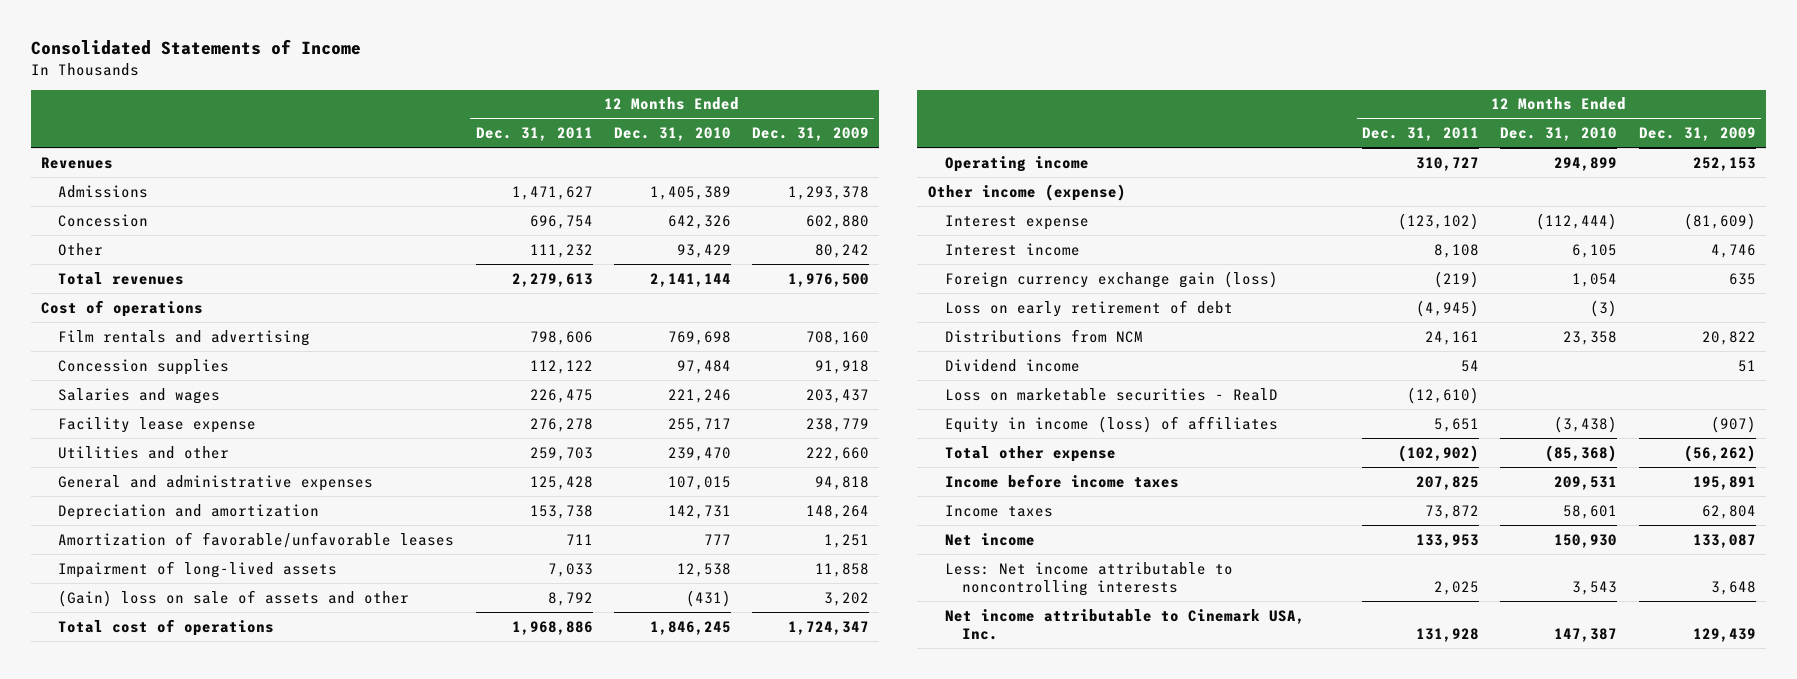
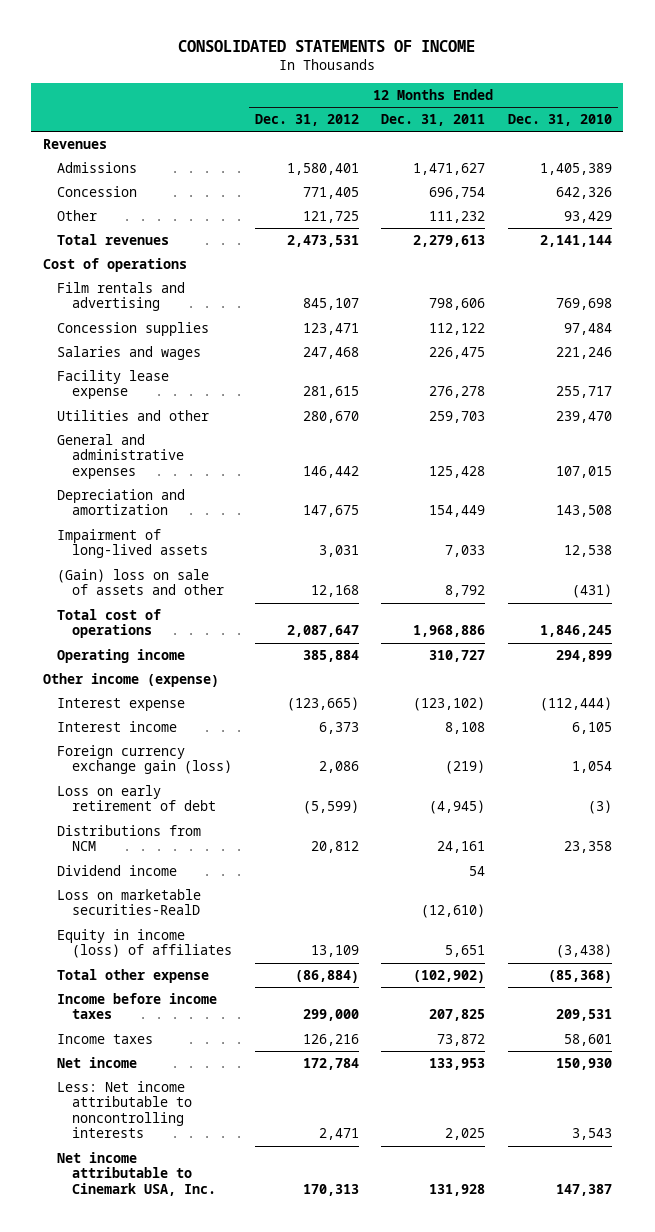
[30,39,361,56] Consolidated Statements of Income -> [178,39,476,52] CONSOLIDATED STATEMENTS OF INCOME
[751,127,869,142] Dec. 31, 2009 -> none
none -> [254,114,359,127] Dec. 31, 2012
[58,531,455,548] Amortization of favorable/unfavorable leases -> none
[529,504,593,519] 153,738 -> [429,505,486,518] 154,449
[667,504,731,519] 142,731 -> [555,505,612,518] 143,508
[945,387,1279,401] Loss on marketable securities - RealD -> [57,888,202,916] Loss on marketable securities-RealD

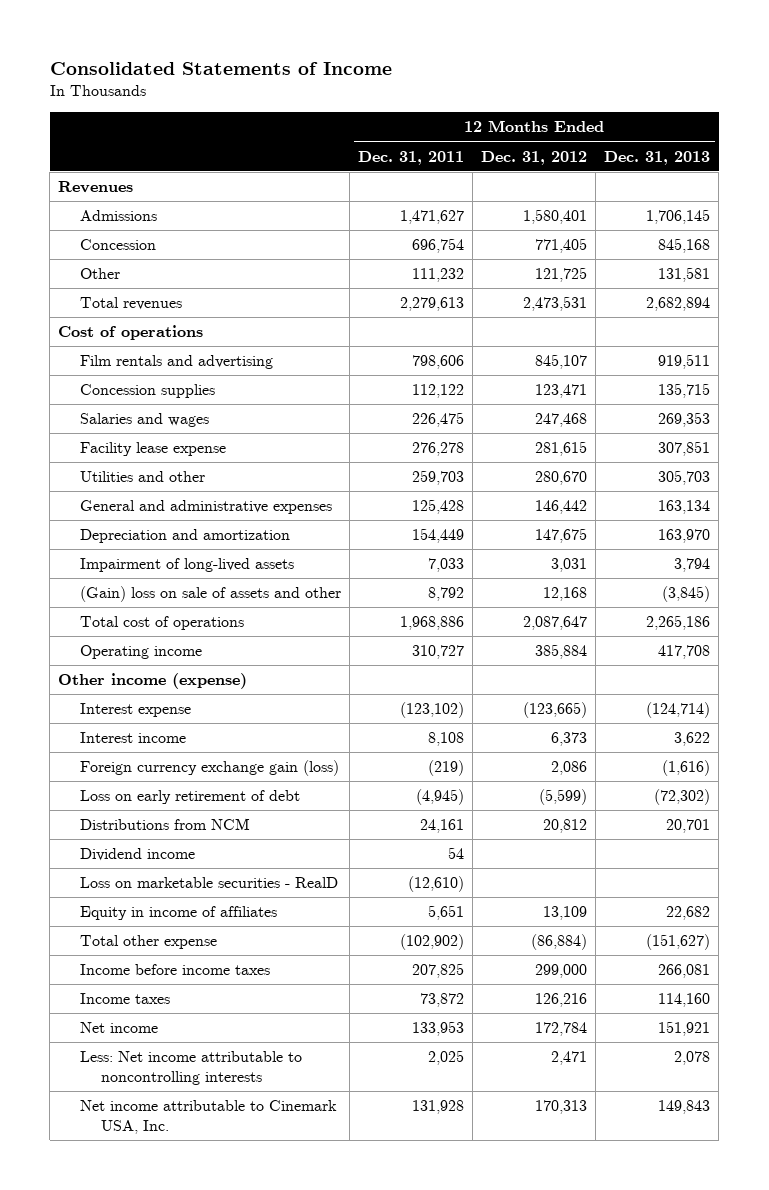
[178,39,476,52] CONSOLIDATED STATEMENTS OF INCOME -> [49,61,392,75] Consolidated Statements of Income
[507,114,612,127] Dec. 31, 2010 -> none
none -> [604,150,711,165] Dec. 31, 2013
[57,888,202,916] Loss on marketable securities-RealD -> [79,877,338,889] Loss on marketable securities - RealD
[57,928,232,959] Equity in income (loss) of affiliates -> [79,906,277,921] Equity in income of affiliates

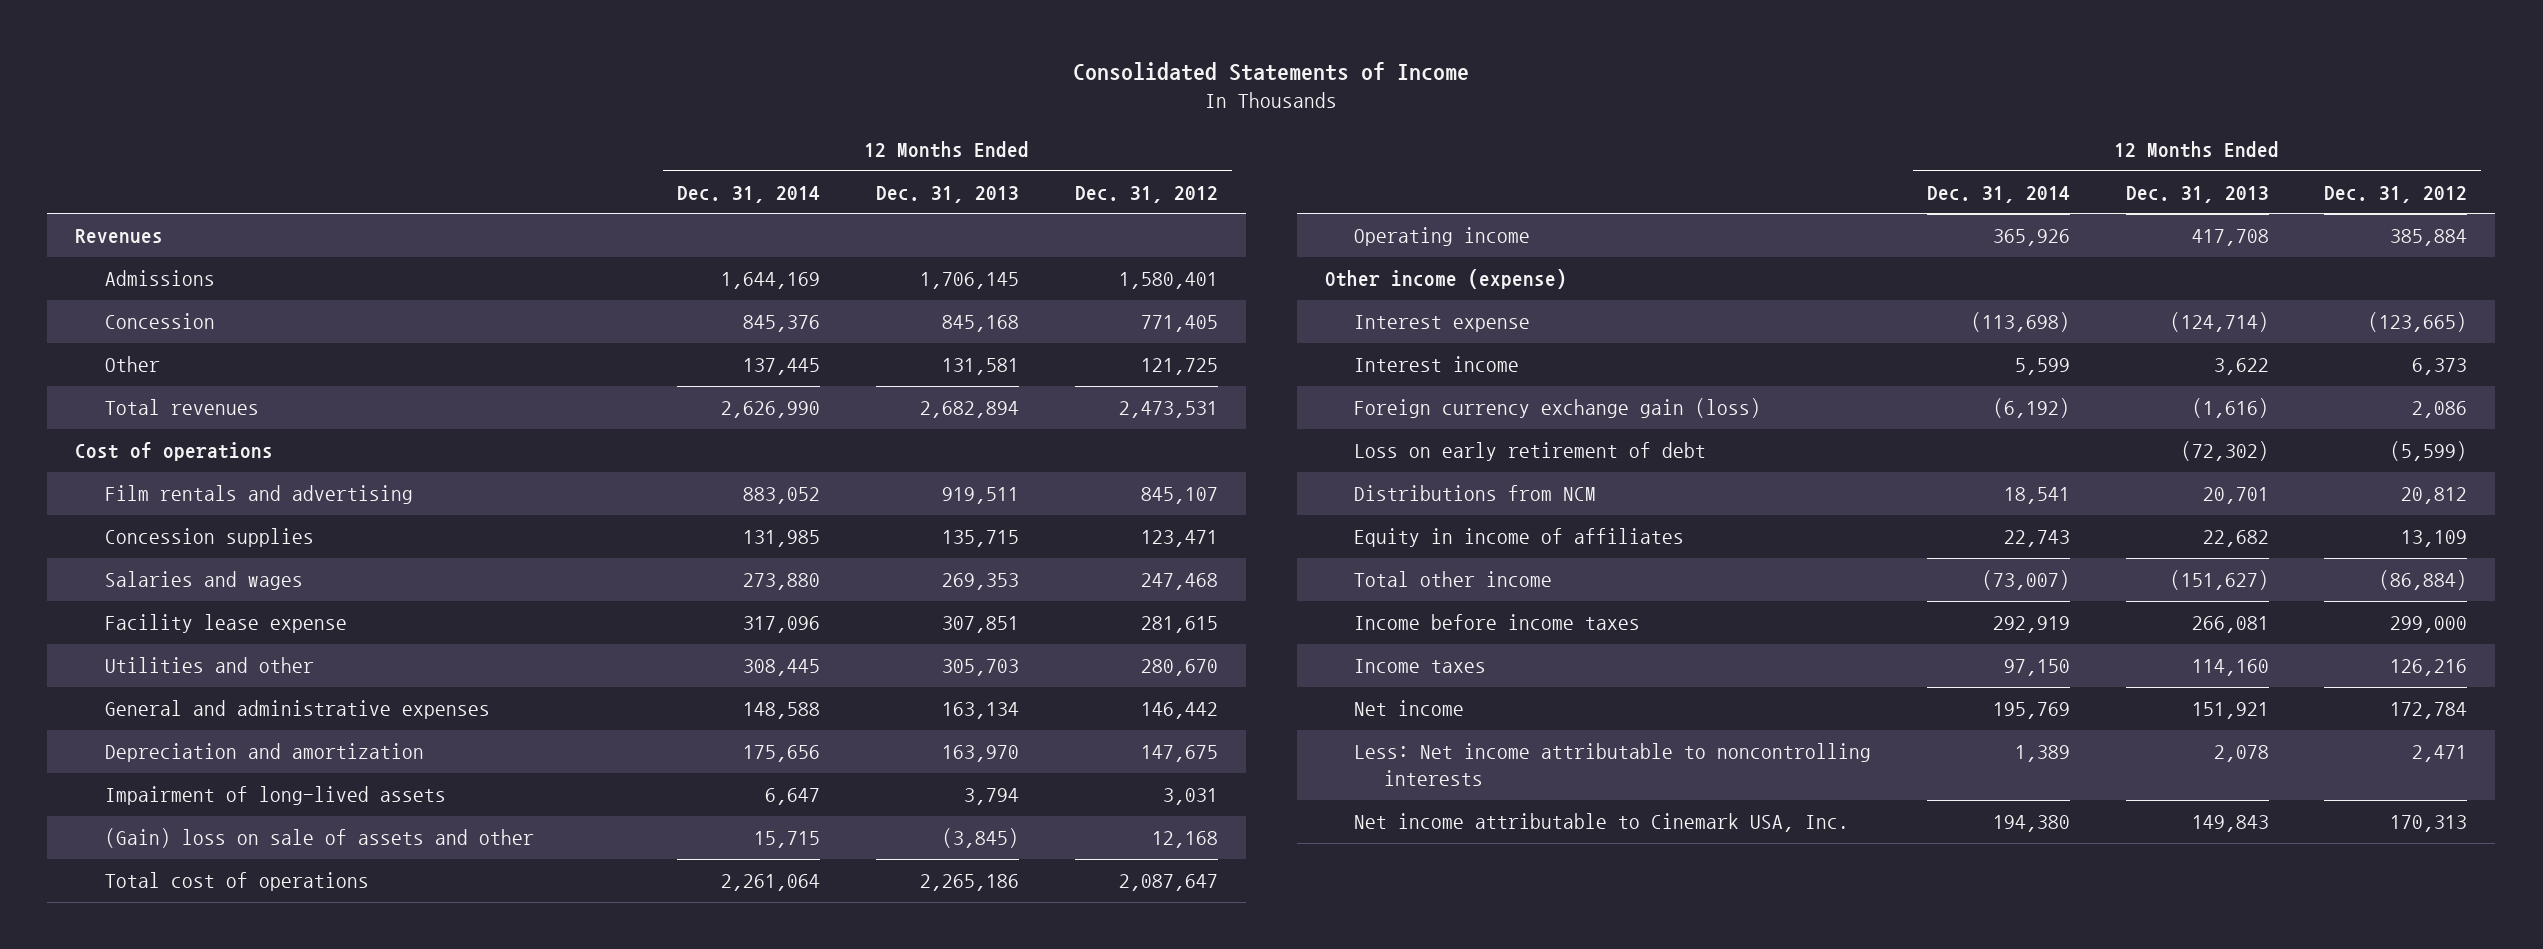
[358,150,465,165] Dec. 31, 2011 -> none
none -> [677,185,821,203] Dec. 31, 2014
[79,848,195,862] Dividend income -> none
[79,877,338,889] Loss on marketable securities - RealD -> none
[79,935,217,950] Total other expense -> [1354,571,1553,588] Total other income

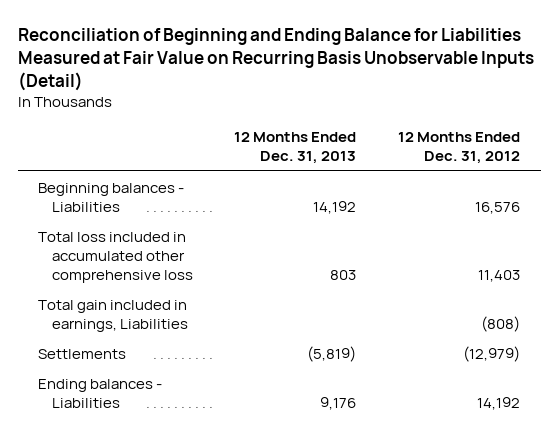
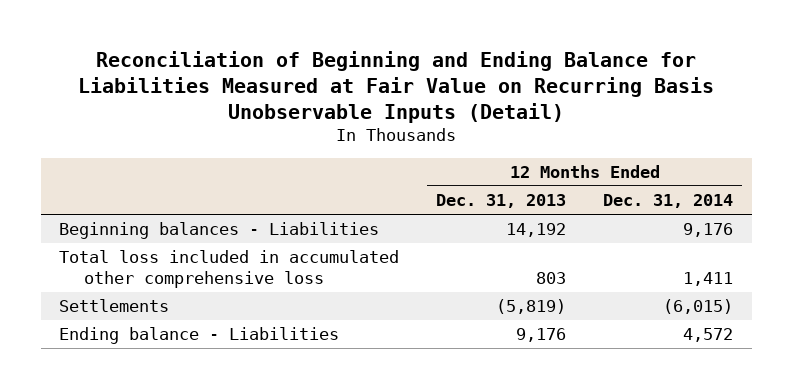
[398,132,521,165] 12 Months Ended Dec. 31, 2012 -> none
none -> [603,194,734,209] Dec. 31, 2014
[38,299,188,332] Total gain included in earnings, Liabilities -> none
[38,378,163,408] Ending balances - Liabilities -> [59,327,340,345] Ending balance - Liabilities

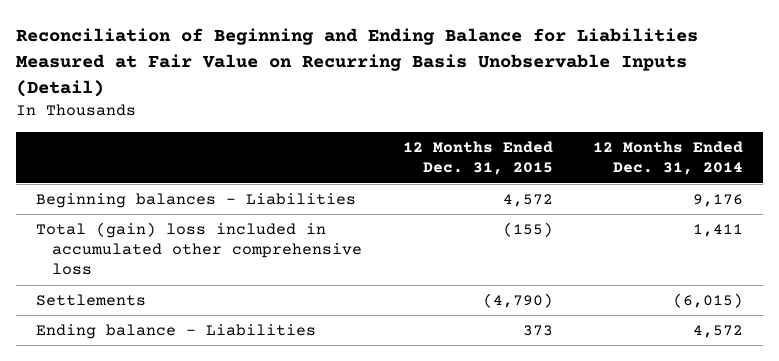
[436,194,567,209] Dec. 31, 2013 -> none
none -> [402,141,553,176] 12 Months Ended Dec. 31, 2015
[59,250,400,288] Total loss included in accumulated other comprehensive loss -> [35,222,362,276] Total (gain) loss included in accumulated other comprehensive loss

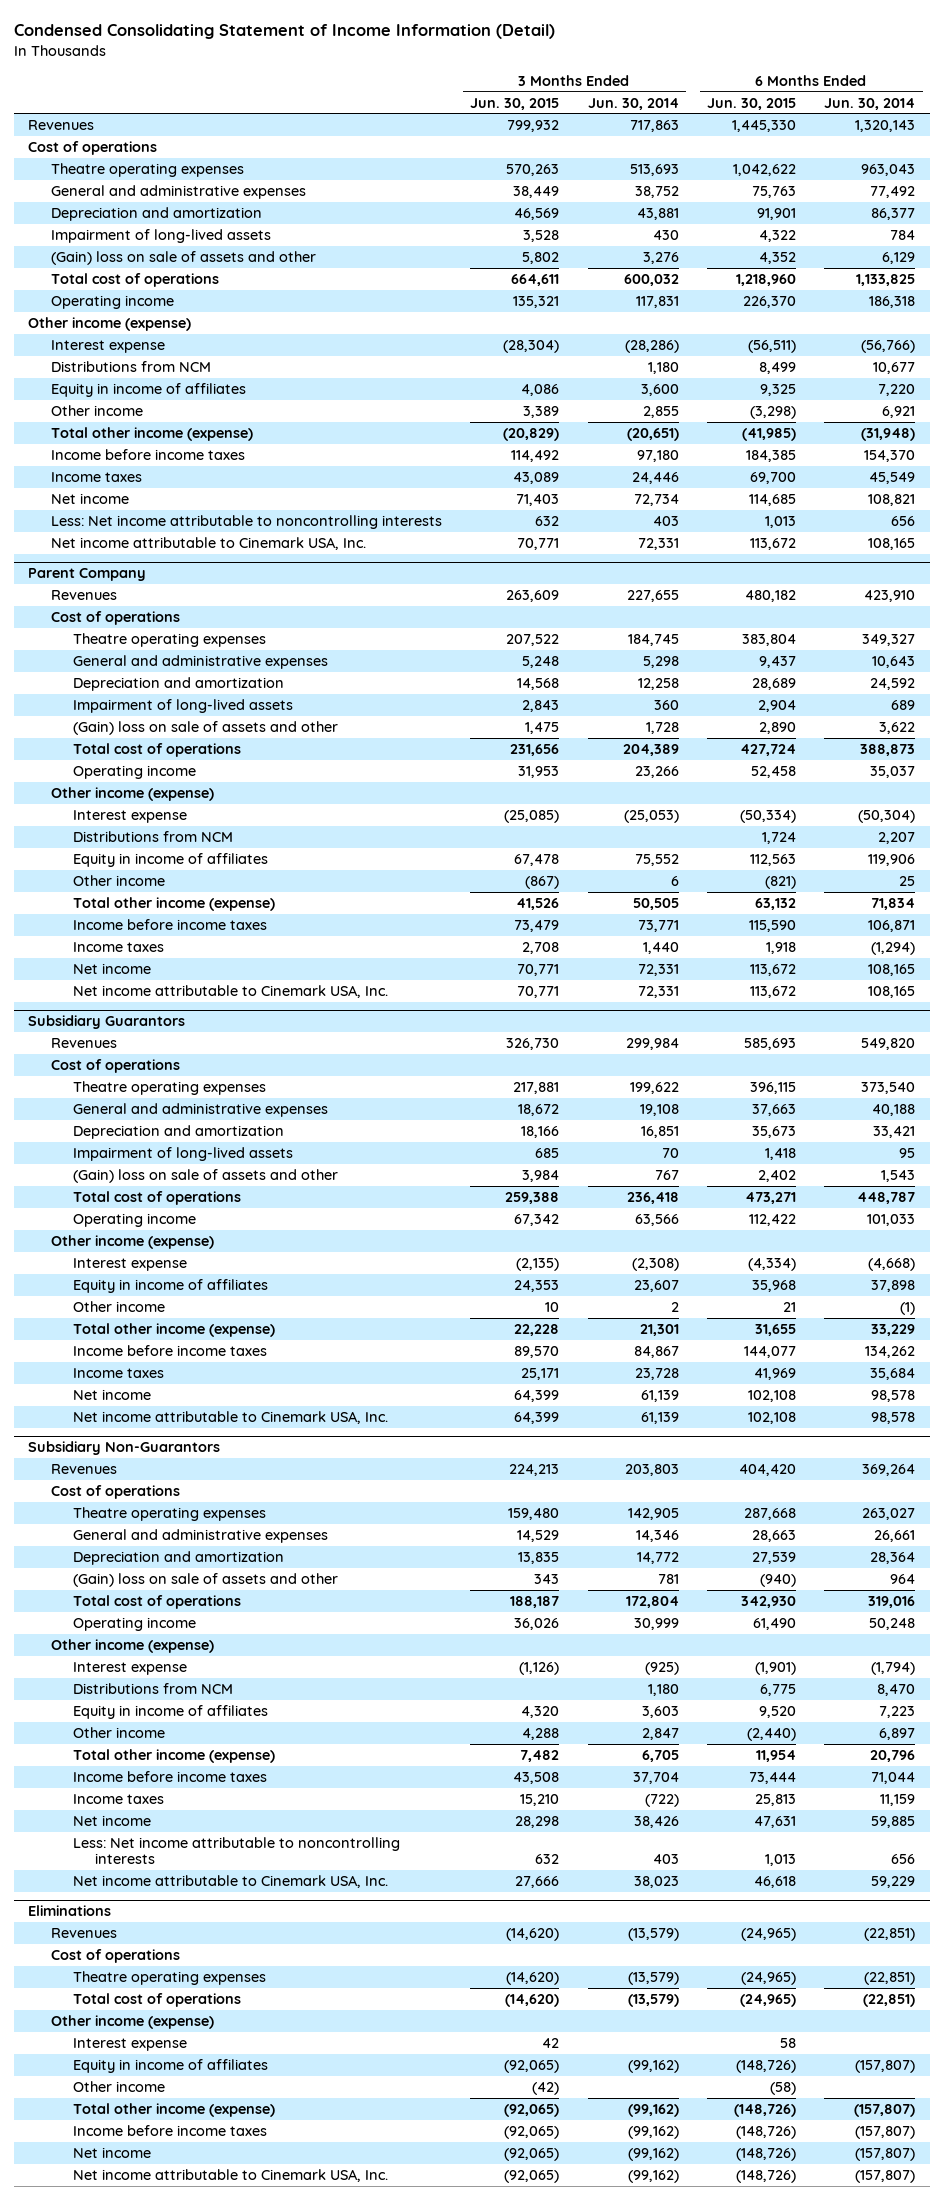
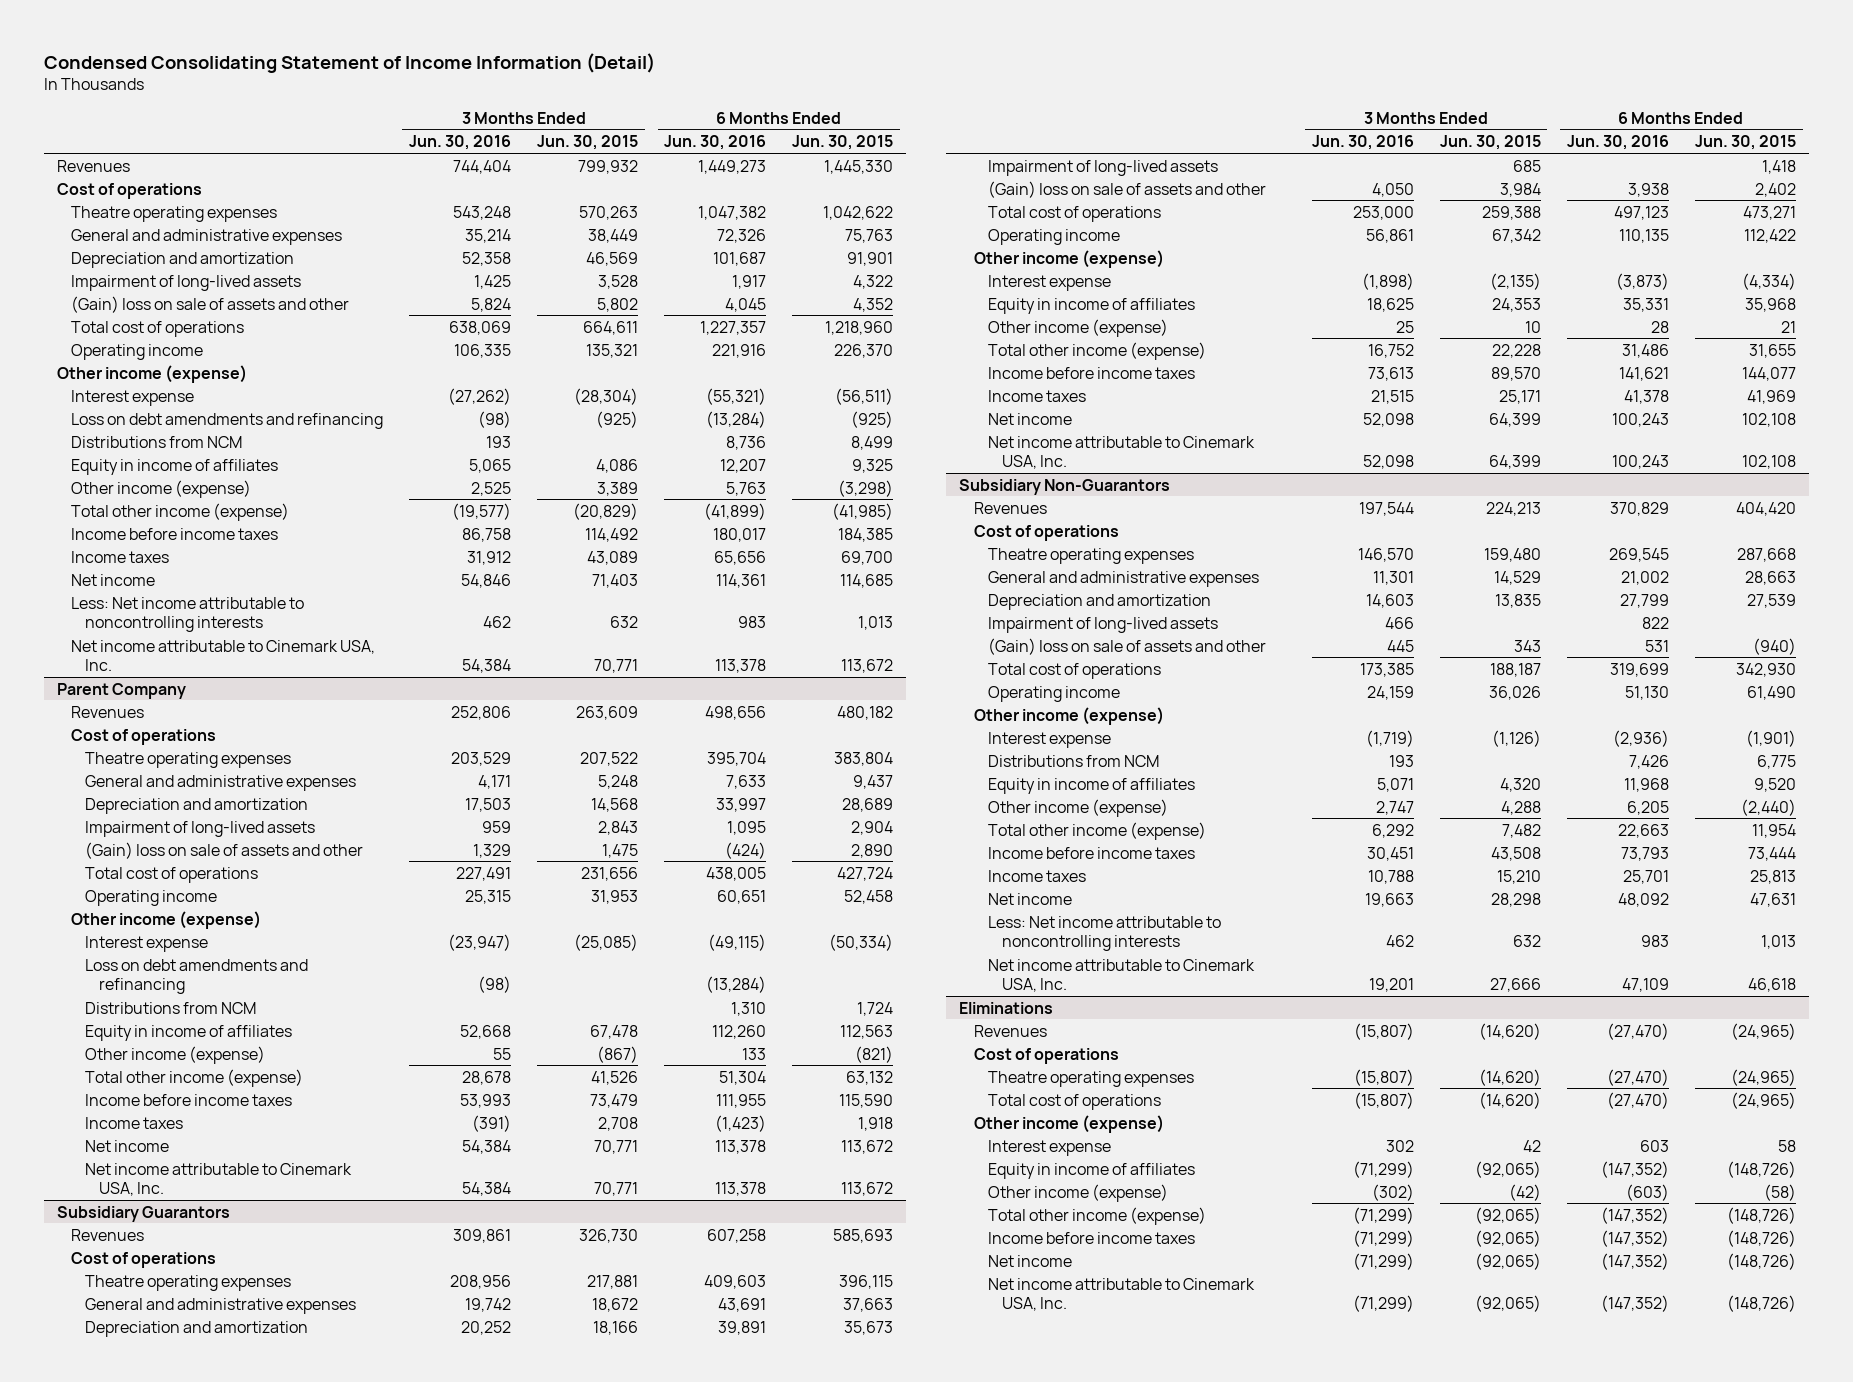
[587,97,679,110] Jun. 30, 2014 -> none
[824,97,916,110] Jun. 30, 2014 -> none
none -> [409,135,512,151] Jun. 30, 2016
none -> [664,135,767,151] Jun. 30, 2016
none -> [70,412,383,429] Loss on debt amendments and refinancing
[50,404,143,416] Other income -> [70,479,251,498] Other income (expense)
none -> [84,958,308,995] Loss on debt amendments and refinancing
[72,874,165,886] Other income -> [84,1045,265,1064] Other income (expense)
[72,1300,165,1312] Other income -> [987,318,1168,337] Other income (expense)
none -> [987,616,1218,633] Impairment of long-lived assets
[72,1726,165,1738] Other income -> [987,798,1168,817] Other income (expense)
[72,2080,165,2092] Other income -> [987,1183,1168,1202] Other income (expense)

